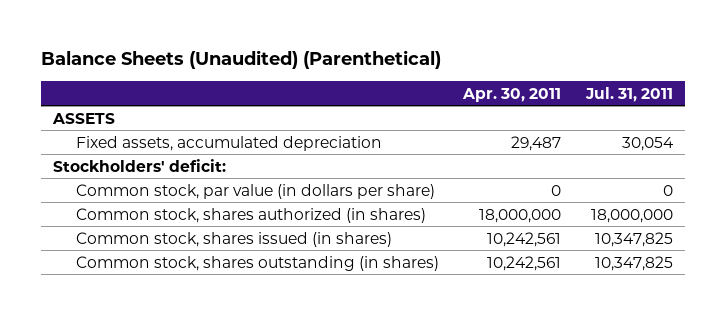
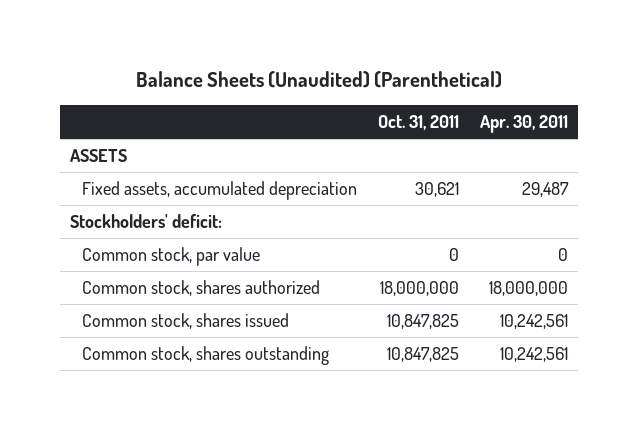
[584,86,673,102] Jul. 31, 2011 -> none
none -> [378,114,460,130] Oct. 31, 2011
[76,183,436,199] Common stock, par value (in dollars per share) -> [82,247,261,267] Common stock, par value
[76,207,427,223] Common stock, shares authorized (in shares) -> [82,280,321,297] Common stock, shares authorized
[76,231,393,247] Common stock, shares issued (in shares) -> [82,313,290,330] Common stock, shares issued
[76,255,440,271] Common stock, shares outstanding (in shares) -> [82,346,330,366] Common stock, shares outstanding

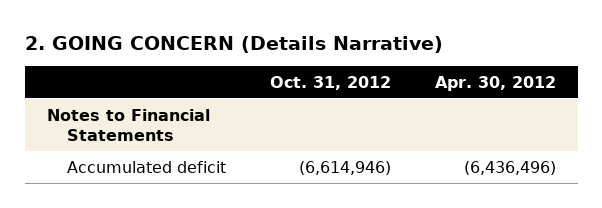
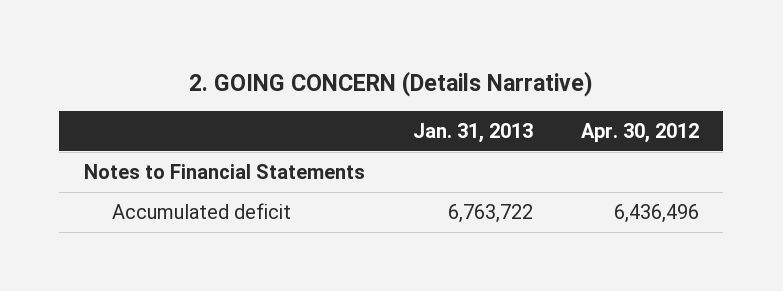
[269,75,391,90] Oct. 31, 2012 -> none
none -> [412,123,533,144] Jan. 31, 2013
[463,160,556,175] (6,436,496) -> [614,204,700,224] 6,436,496

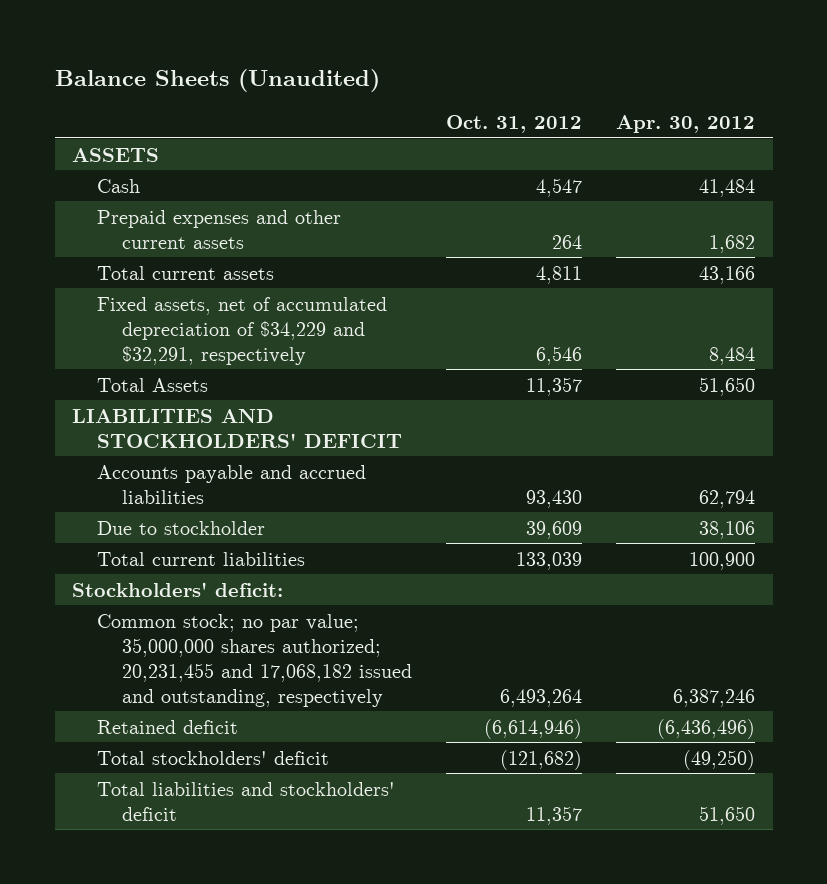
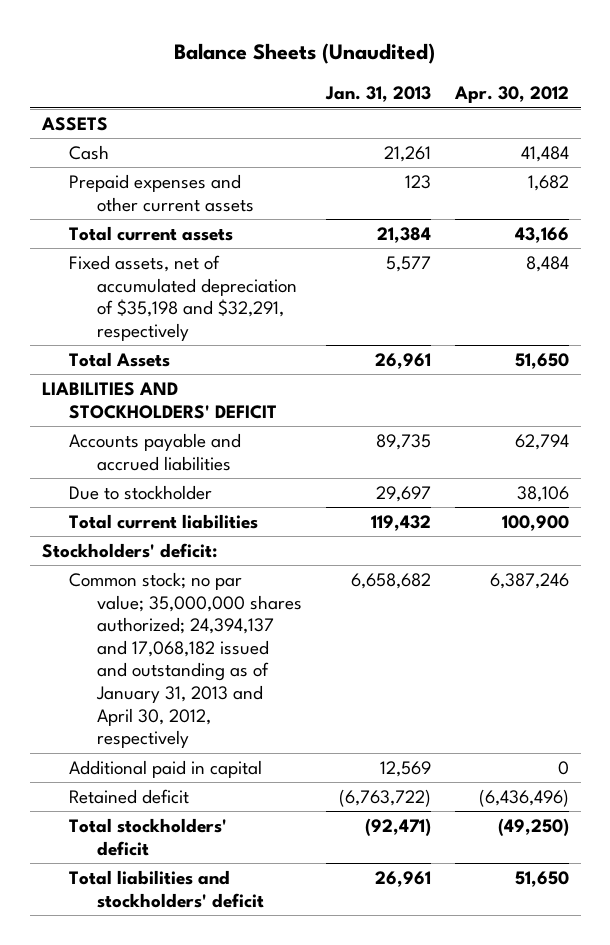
[446,114,583,133] Oct. 31, 2012 -> none
none -> [324,86,431,103] Jan. 31, 2013
[96,296,387,365] Fixed assets, net of accumulated depreciation of $34,229 and $32,291, respectively -> [69,254,298,341] Fixed assets, net of accumulated depreciation of $35,198 and $32,291, respectively
[96,613,413,707] Common stock; no par value; 35,000,000 shares authorized; 20,231,455 and 17,068,182 issued and outstanding, respectively -> [69,571,303,749] Common stock; no par value; 35,000,000 shares authorized; 24,394,137 and 17,068,182 issued and outstanding as of January 31, 2013 and April 30, 2012, respectively
none -> [69,759,263,778] Additional paid in capital

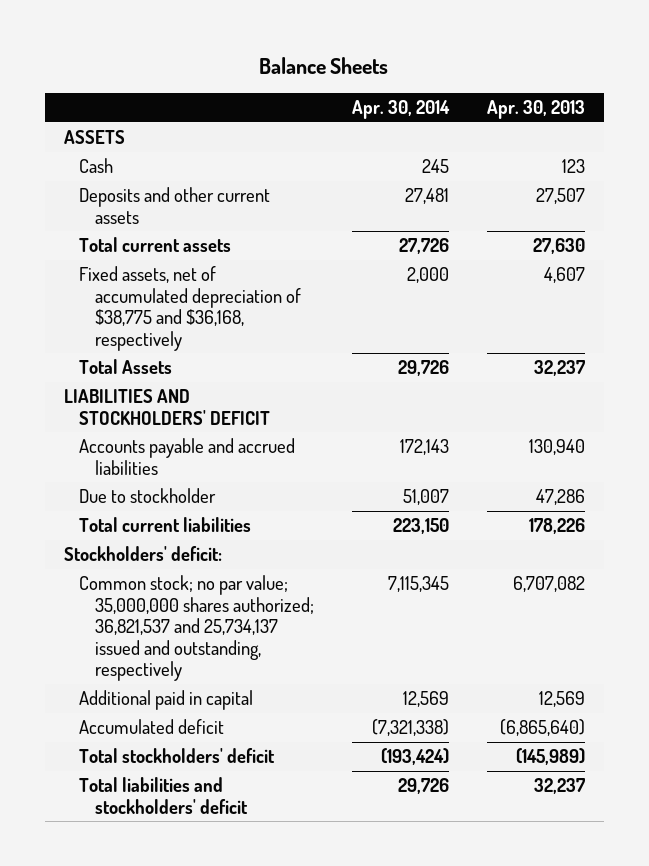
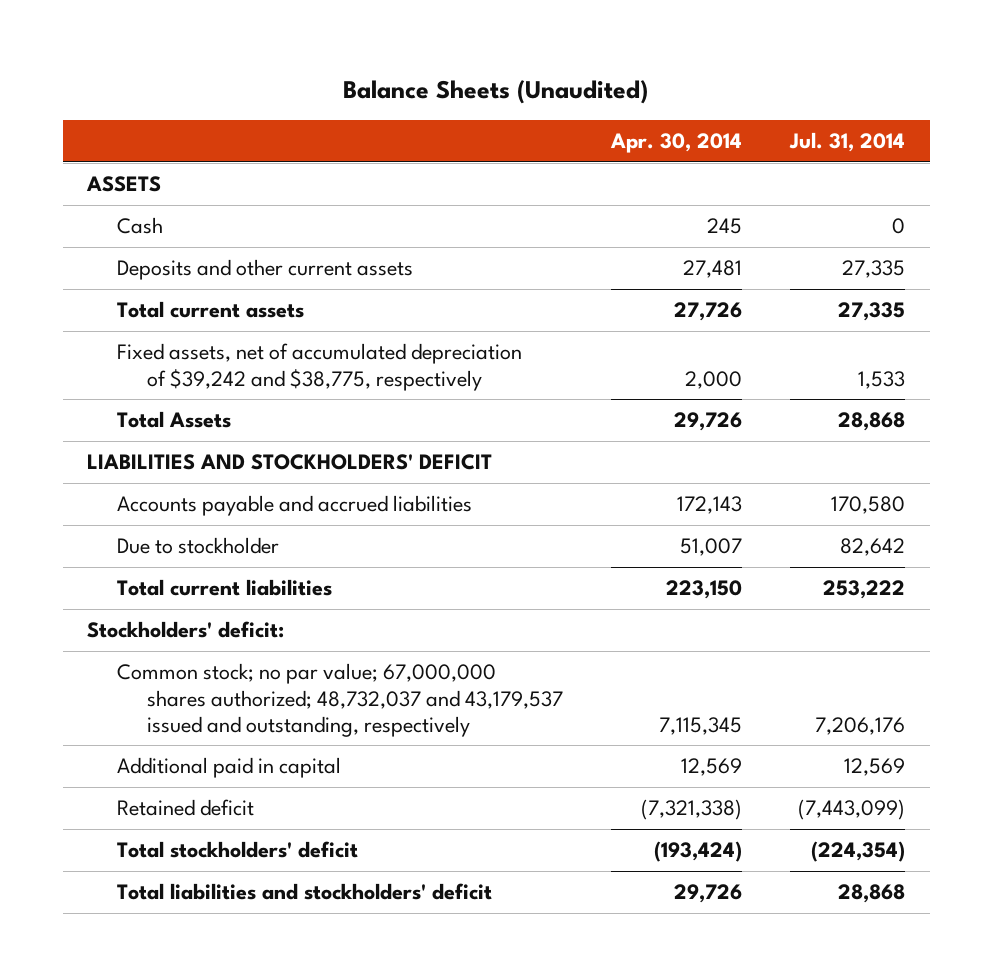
[259,56,389,74] Balance Sheets -> [343,79,649,104] Balance Sheets (Unaudited)
[486,99,585,119] Apr. 30, 2013 -> none
none -> [789,132,906,153] Jul. 31, 2014
[79,266,301,351] Fixed assets, net of accumulated depreciation of $38,775 and $36,168, respectively -> [117,343,523,391] Fixed assets, net of accumulated depreciation of $39,242 and $38,775, respectively
[79,575,314,682] Common stock; no par value; 35,000,000 shares authorized; 36,821,537 and 25,734,137 issued and outstanding, respectively -> [117,663,564,737] Common stock; no par value; 67,000,000 shares authorized; 48,732,037 and 43,179,537 issued and outstanding, respectively
[79,719,225,735] Accumulated deficit -> [117,799,255,817] Retained deficit

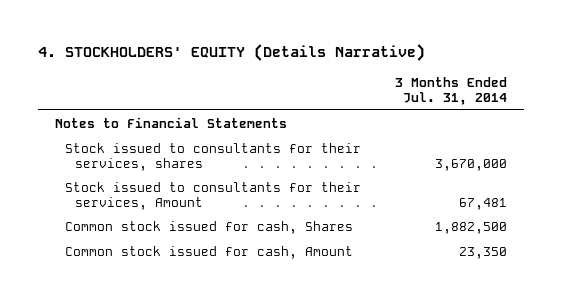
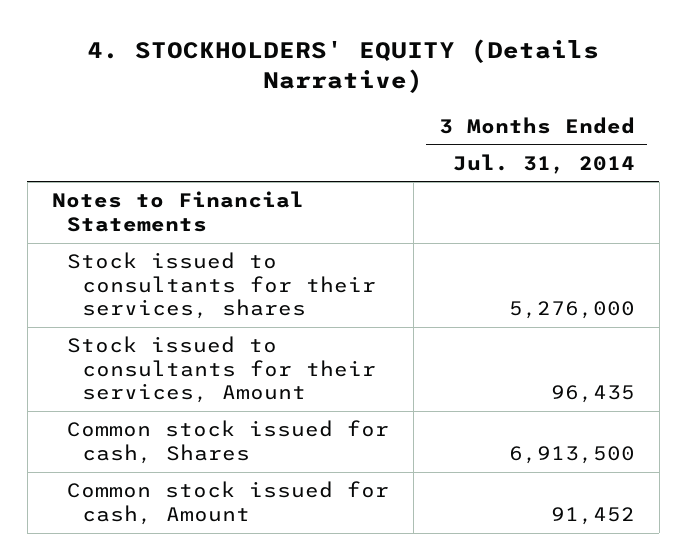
[435,158,508,171] 3,670,000 -> [508,301,635,320] 5,276,000
[459,197,508,210] 67,481 -> [550,385,635,404] 96,435
[435,221,508,234] 1,882,500 -> [508,445,635,464] 6,913,500
[459,246,508,259] 23,350 -> [550,506,635,525] 91,452

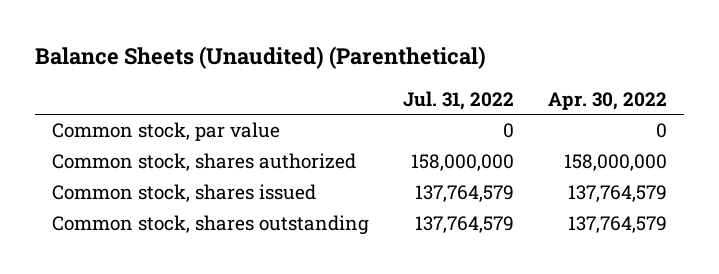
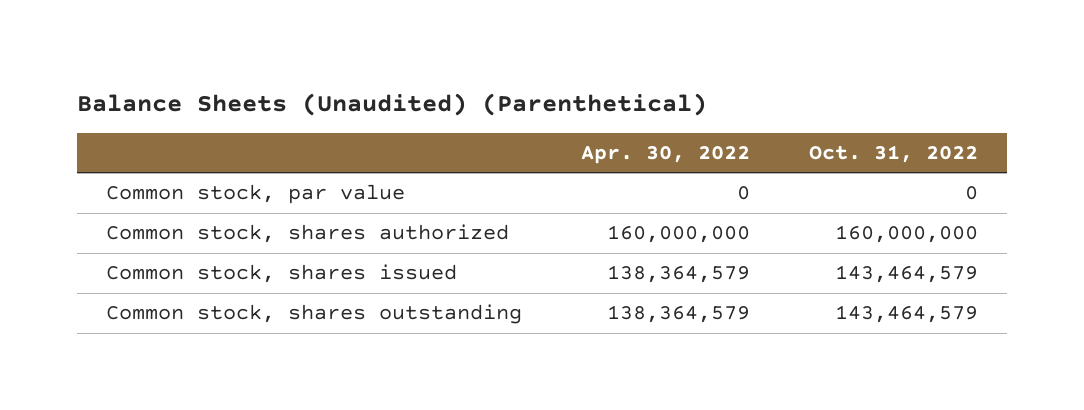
[403,90,515,110] Jul. 31, 2022 -> none
none -> [808,145,978,164] Oct. 31, 2022
[564,154,668,172] 158,000,000 -> [606,225,750,244] 160,000,000
[568,185,668,203] 137,764,579 -> [606,265,750,284] 138,364,579
[568,216,668,234] 137,764,579 -> [606,305,750,324] 138,364,579

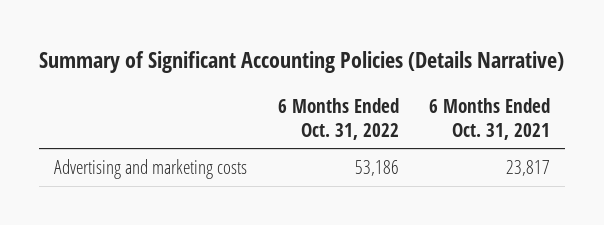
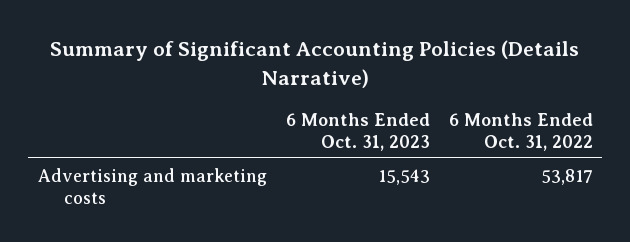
[429,97,551,140] 6 Months Ended Oct. 31, 2021 -> none
none -> [285,112,430,151] 6 Months Ended Oct. 31, 2023
[354,160,399,177] 53,186 -> [540,168,593,185] 53,817

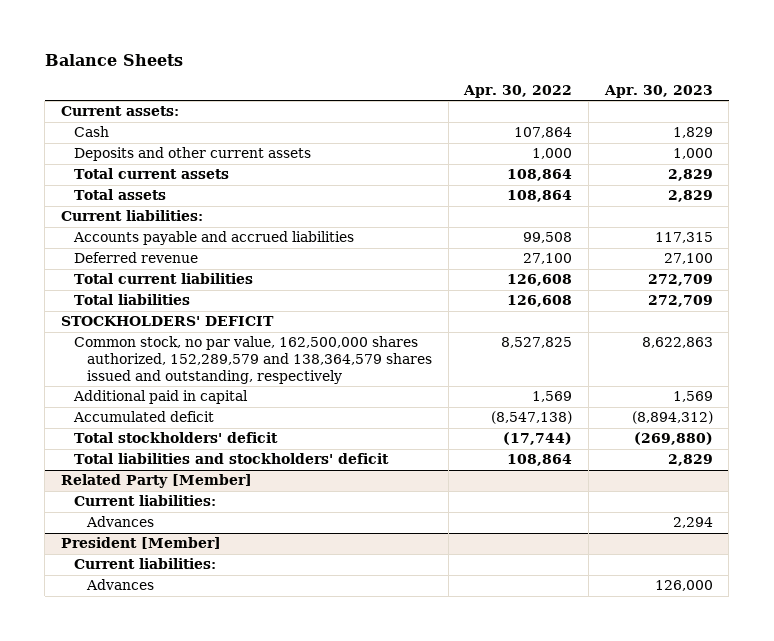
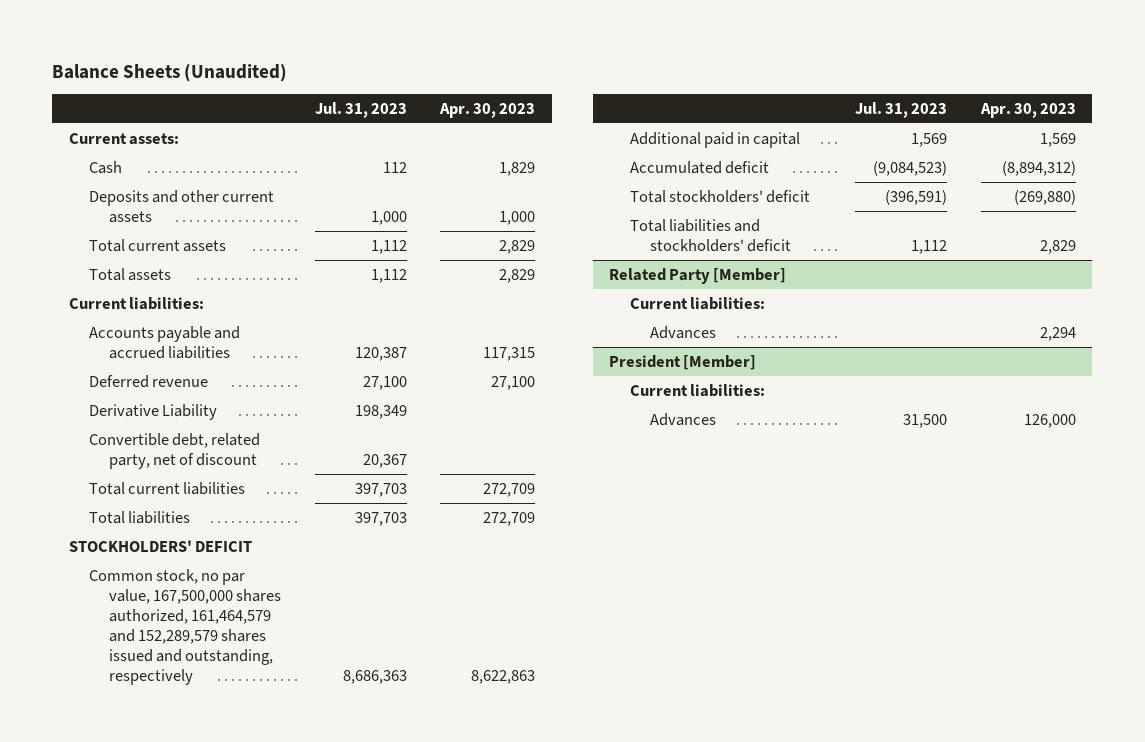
[44,54,183,67] Balance Sheets -> [52,63,288,82] Balance Sheets (Unaudited)
[463,84,573,98] Apr. 30, 2022 -> none
none -> [314,101,407,118] Jul. 31, 2023
none -> [89,403,218,420] Derivative Liability
none -> [89,432,261,469] Convertible debt, related party, net of discount
[74,336,432,384] Common stock, no par value, 162,500,000 shares authorized, 152,289,579 and 138,364,579 shares issued and outstanding, respectively -> [89,568,282,686] Common stock, no par value, 167,500,000 shares authorized, 161,464,579 and 152,289,579 shares issued and outstanding, respectively

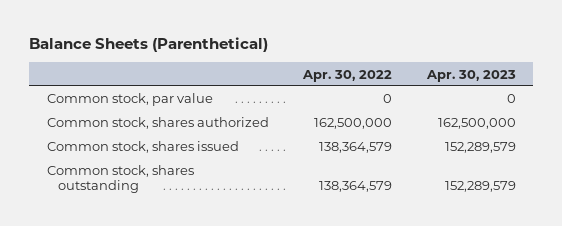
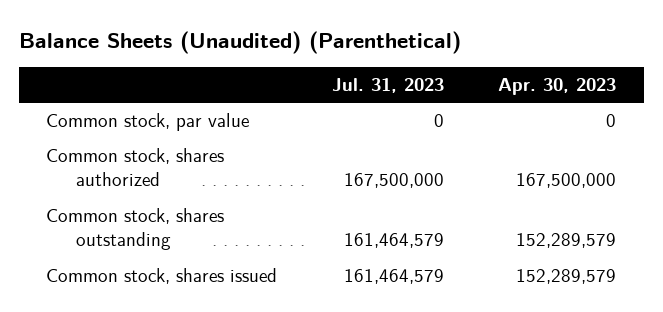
[29,37,269,53] Balance Sheets (Parenthetical) -> [18,30,461,54] Balance Sheets (Unaudited) (Parenthetical)
[302,69,393,82] Apr. 30, 2022 -> none
none -> [331,77,444,93] Jul. 31, 2023
[437,118,516,130] 162,500,000 -> [516,173,617,189] 167,500,000
[46,141,239,154] Common stock, shares issued -> [46,268,278,285] Common stock, shares issued

